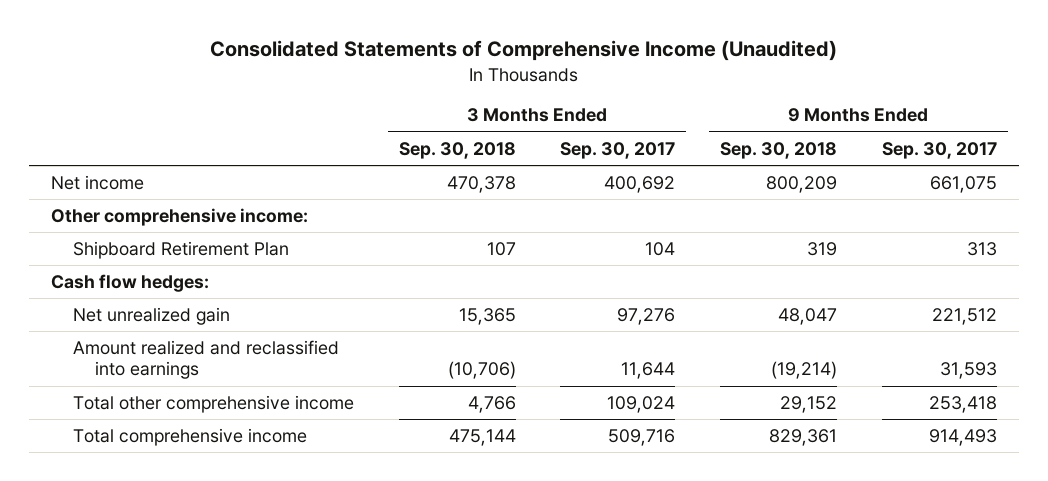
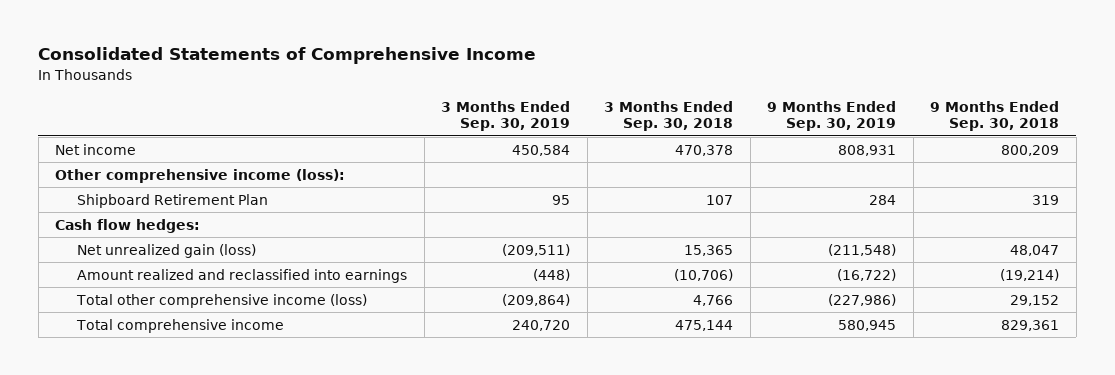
[209,40,837,62] Consolidated Statements of Comprehensive Income (Unaudited) -> [38,47,537,65] Consolidated Statements of Comprehensive Income
[560,141,676,159] Sep. 30, 2017 -> none
[881,141,997,159] Sep. 30, 2017 -> none
none -> [441,100,571,132] 3 Months Ended Sep. 30, 2019
none -> [767,100,897,132] 9 Months Ended Sep. 30, 2019
[51,208,309,227] Other comprehensive income: -> [55,168,346,183] Other comprehensive income (loss):
[73,307,231,326] Net unrealized gain -> [77,243,257,258] Net unrealized gain (loss)
[73,395,355,414] Total other comprehensive income -> [76,293,368,308] Total other comprehensive income (loss)

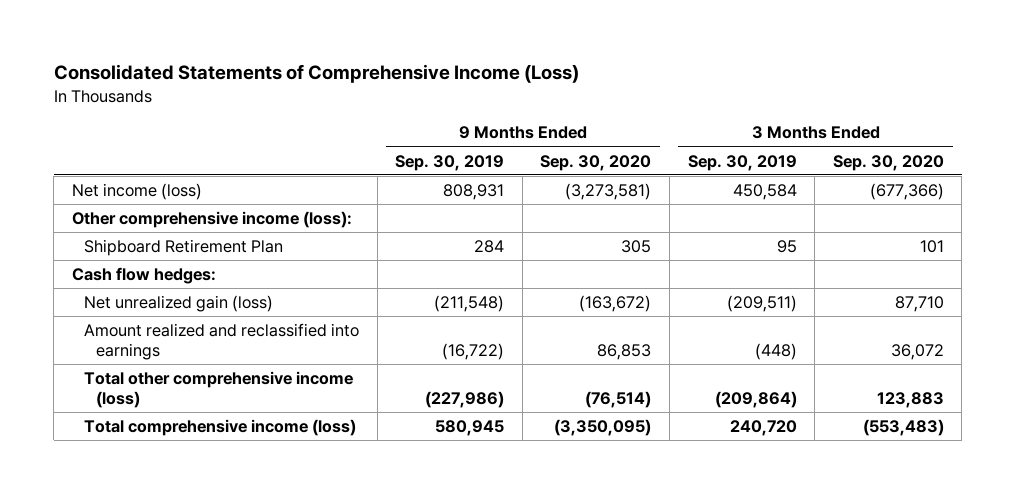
[38,47,537,65] Consolidated Statements of Comprehensive Income -> [53,64,579,84] Consolidated Statements of Comprehensive Income (Loss)
[604,100,734,132] 3 Months Ended Sep. 30, 2018 -> none
[930,100,1060,132] 9 Months Ended Sep. 30, 2018 -> none
none -> [540,154,652,171] Sep. 30, 2020
none -> [832,154,944,171] Sep. 30, 2020
[55,143,137,155] Net income -> [71,183,202,201] Net income (loss)
[76,318,285,333] Total comprehensive income -> [83,419,356,437] Total comprehensive income (loss)

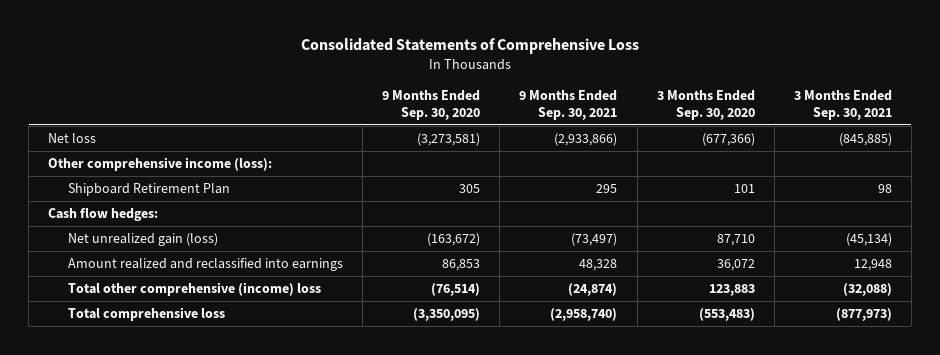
[53,64,579,84] Consolidated Statements of Comprehensive Income (Loss) -> [300,38,639,55] Consolidated Statements of Comprehensive Loss
[395,154,505,171] Sep. 30, 2019 -> none
[687,154,797,171] Sep. 30, 2019 -> none
none -> [519,90,618,121] 9 Months Ended Sep. 30, 2021
none -> [793,90,892,121] 3 Months Ended Sep. 30, 2021
[71,183,202,201] Net income (loss) -> [48,133,97,144] Net loss
[83,371,353,409] Total other comprehensive income (loss) -> [68,282,322,297] Total other comprehensive (income) loss
[83,419,356,437] Total comprehensive income (loss) -> [68,307,226,322] Total comprehensive loss

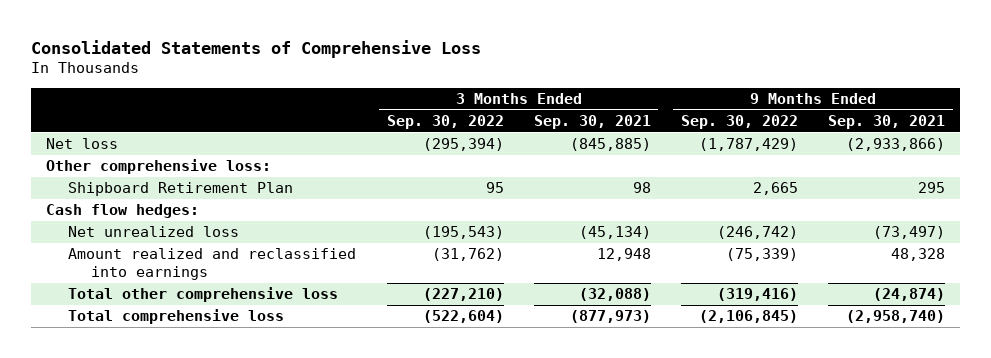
[382,90,481,121] 9 Months Ended Sep. 30, 2020 -> none
[656,90,755,121] 3 Months Ended Sep. 30, 2020 -> none
none -> [386,115,504,130] Sep. 30, 2022
none -> [681,115,799,130] Sep. 30, 2022
[48,157,273,172] Other comprehensive income (loss): -> [45,159,271,175] Other comprehensive loss:
[68,233,219,247] Net unrealized gain (loss) -> [68,226,240,238] Net unrealized loss
[68,282,322,297] Total other comprehensive (income) loss -> [68,287,339,303] Total other comprehensive loss

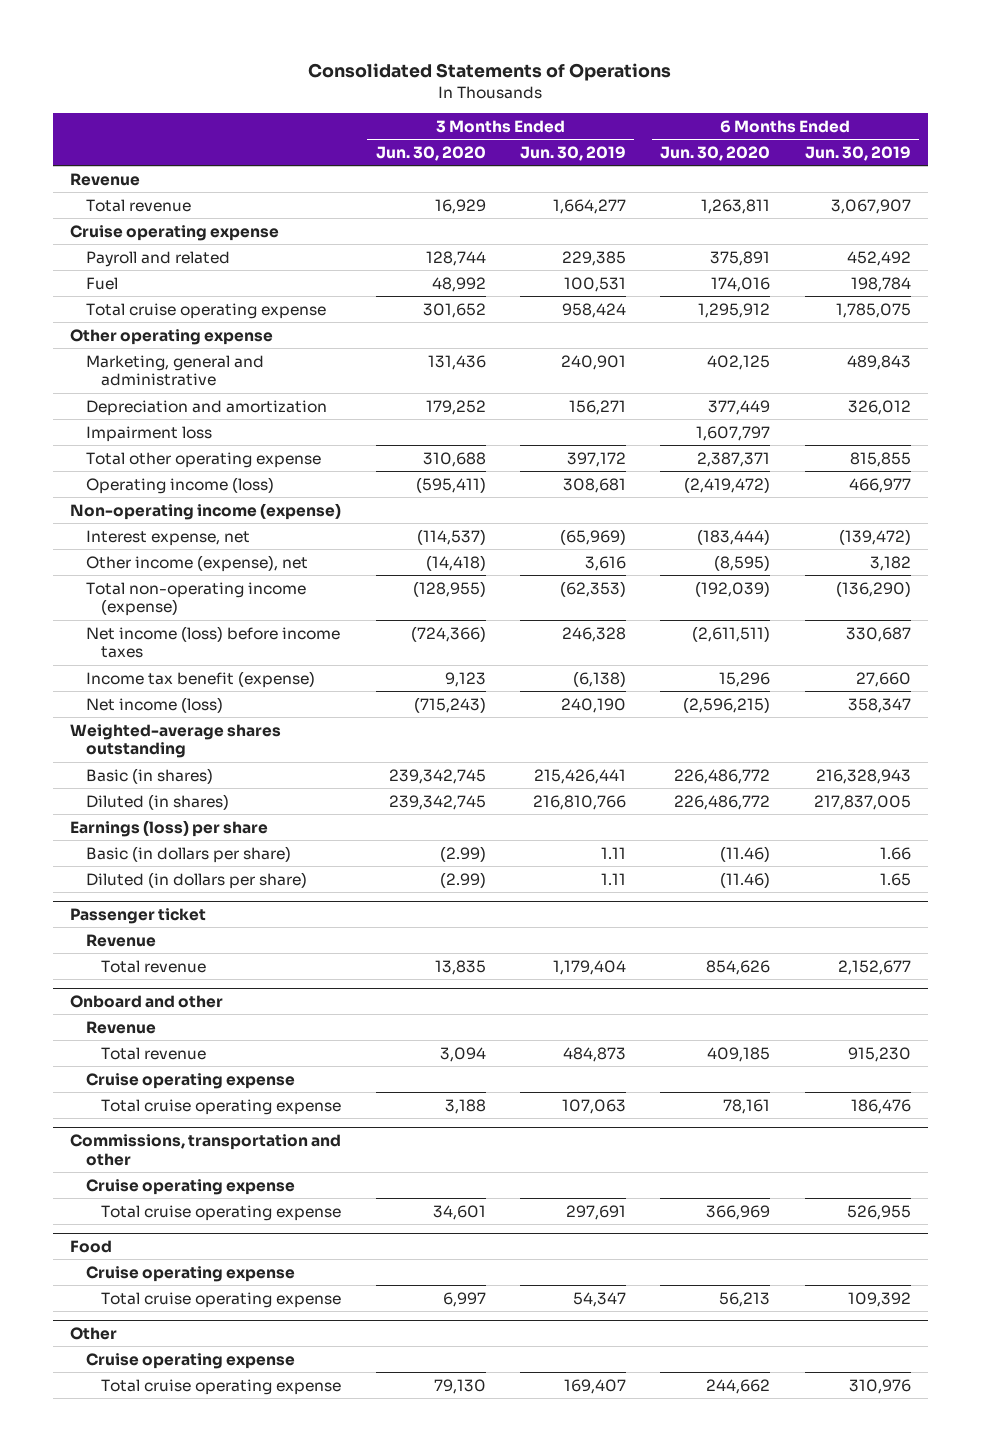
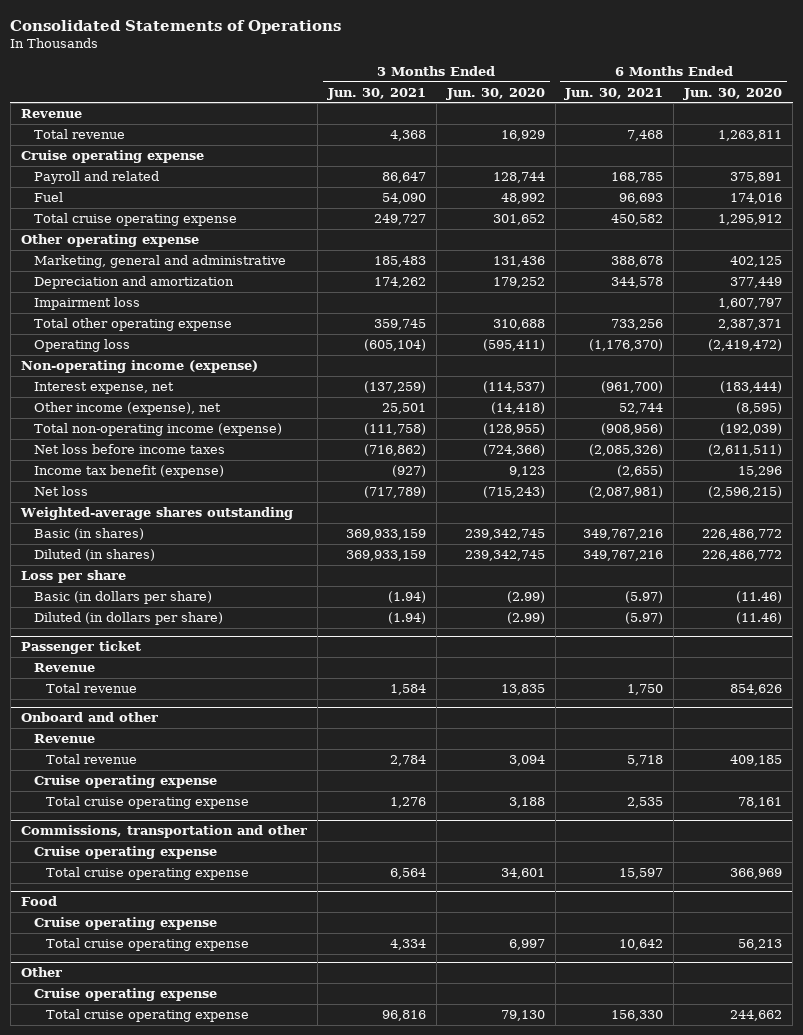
[519,145,626,161] Jun. 30, 2019 -> none
[804,145,911,161] Jun. 30, 2019 -> none
none -> [326,87,426,100] Jun. 30, 2021
none -> [564,87,664,100] Jun. 30, 2021
[85,476,274,494] Operating income (loss) -> [33,339,130,353] Operating loss
[85,625,340,659] Net income (loss) before income taxes -> [33,444,225,455] Net loss before income taxes
[85,696,223,713] Net income (loss) -> [33,486,88,497] Net loss
[70,819,269,837] Earnings (loss) per share -> [20,570,126,584] Loss per share

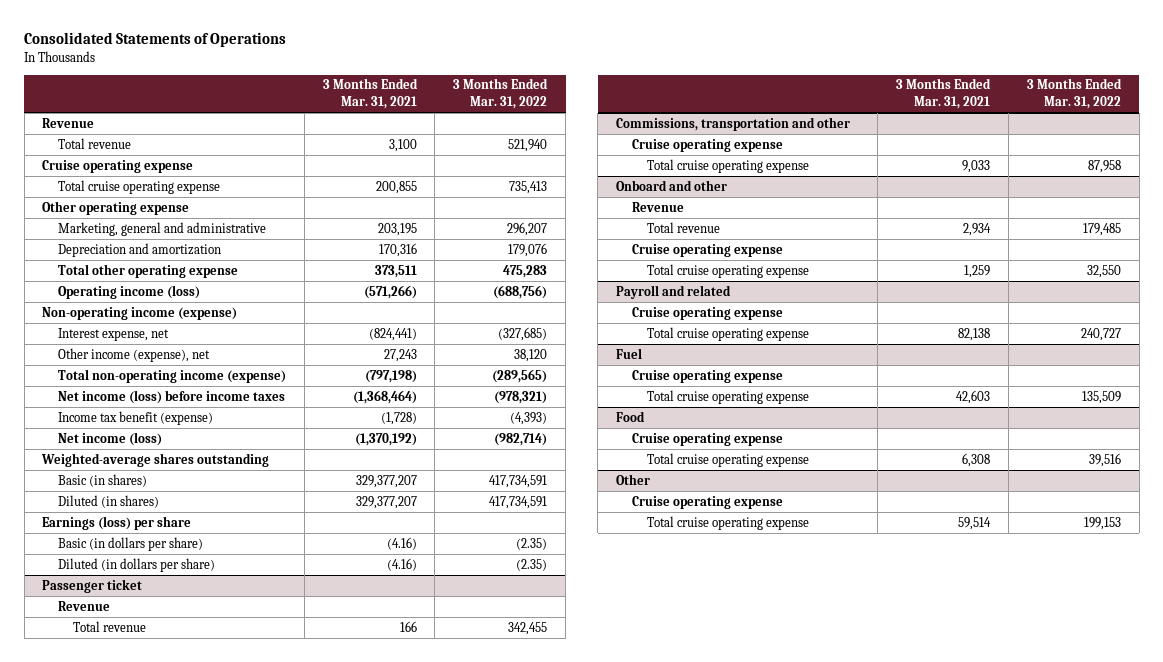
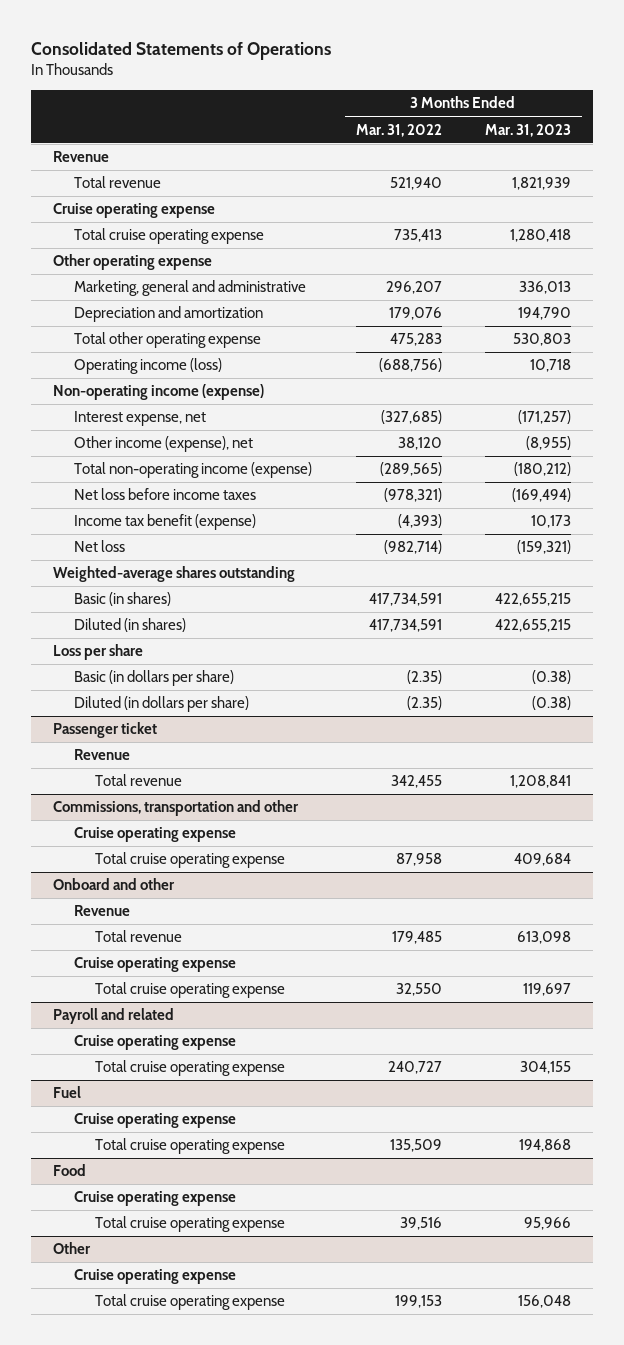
[322,78,418,110] 3 Months Ended Mar. 31, 2021 -> none
none -> [485,123,572,137] Mar. 31, 2023
[57,389,285,404] Net income (loss) before income taxes -> [73,488,256,501] Net loss before income taxes
[57,431,162,446] Net income (loss) -> [73,540,125,553] Net loss
[42,515,192,530] Earnings (loss) per share -> [53,644,144,661] Loss per share

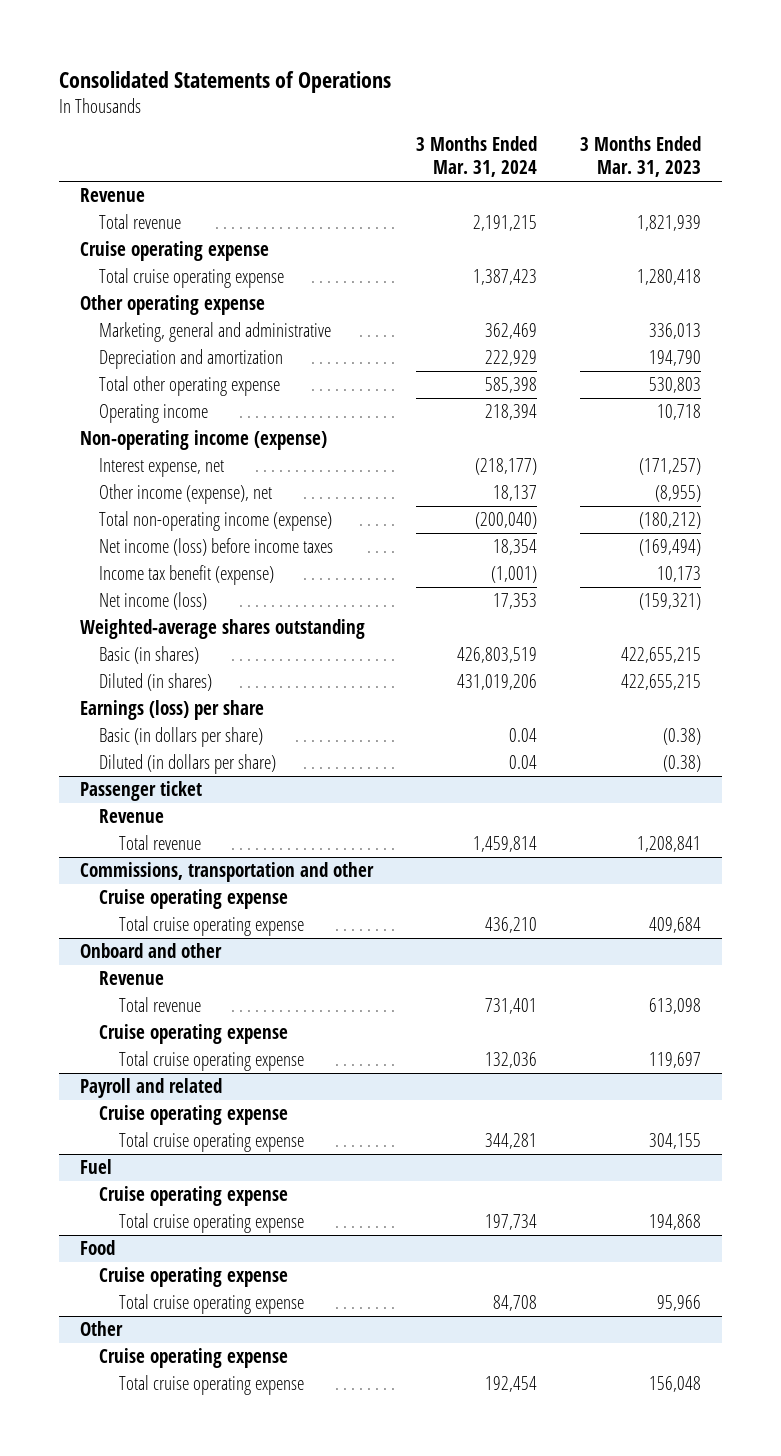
[355,123,442,137] Mar. 31, 2022 -> none
none -> [416,136,538,178] 3 Months Ended Mar. 31, 2024
[73,358,222,375] Operating income (loss) -> [99,404,209,424] Operating income
[73,488,256,501] Net loss before income taxes -> [99,538,334,557] Net income (loss) before income taxes
[73,540,125,553] Net loss -> [99,592,208,611] Net income (loss)
[53,644,144,661] Loss per share -> [80,700,265,721] Earnings (loss) per share

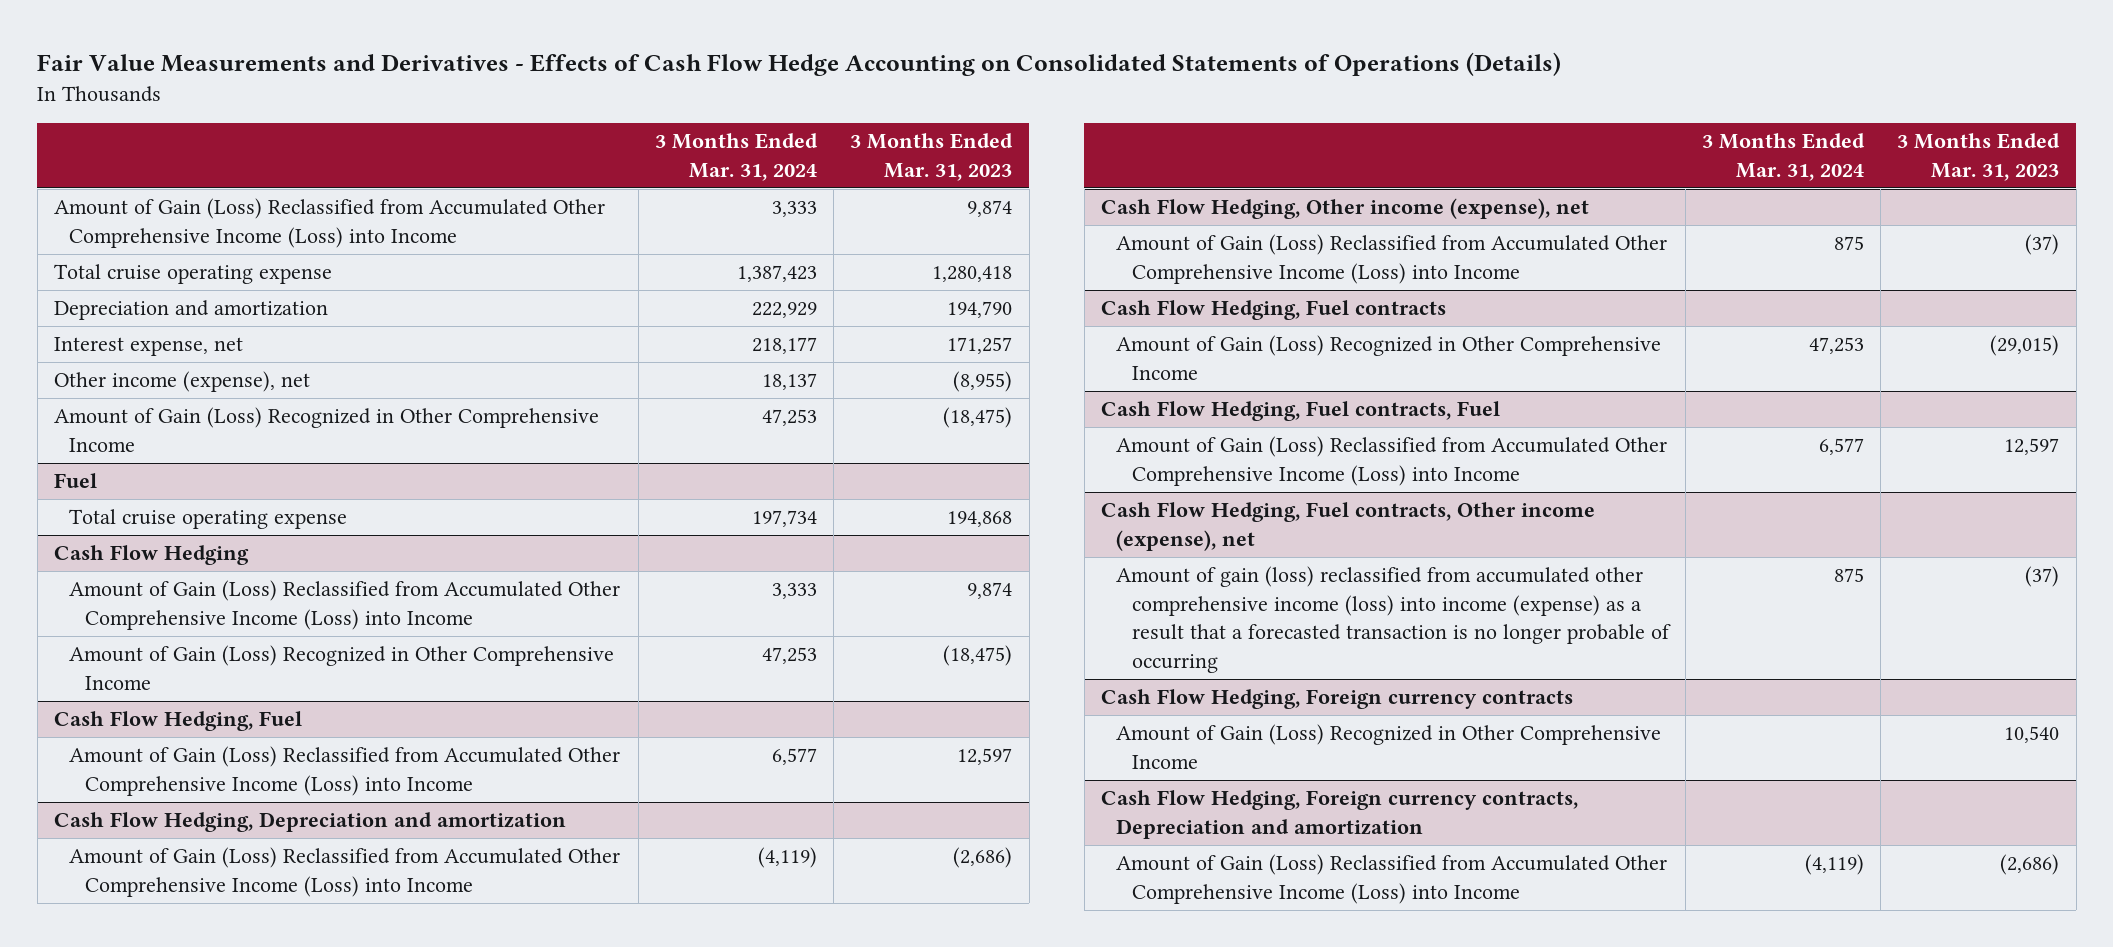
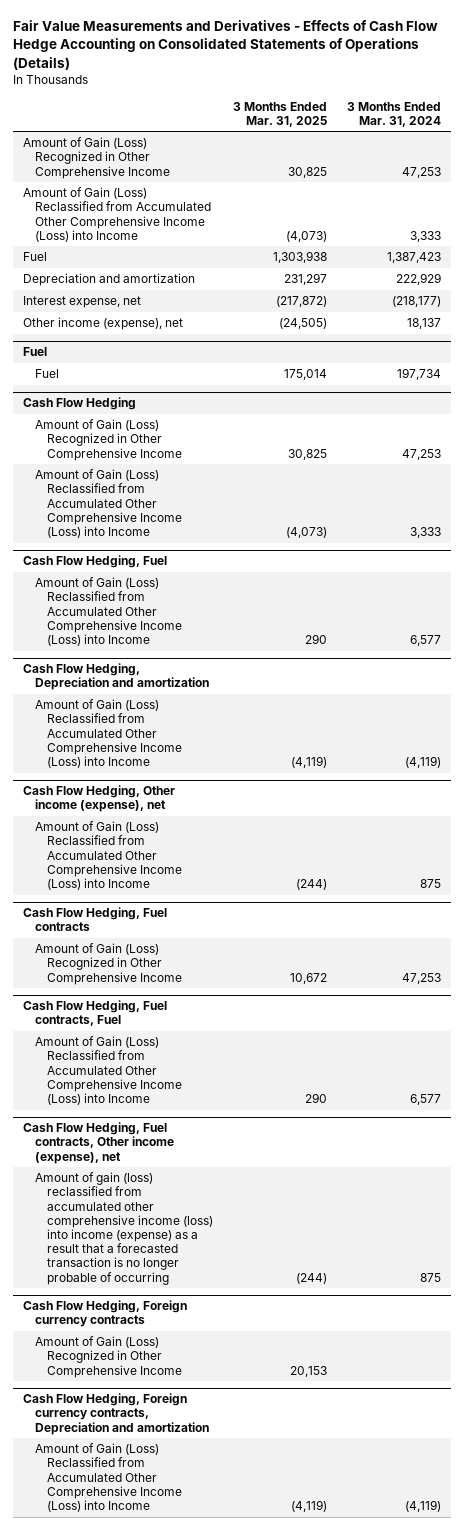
[850,133,1014,181] 3 Months Ended Mar. 31, 2023 -> none
none -> [233,101,328,127] 3 Months Ended Mar. 31, 2025
[53,407,599,452] Amount of Gain (Loss) Recognized in Other Comprehensive Income -> [23,137,171,179] Amount of Gain (Loss) Recognized in Other Comprehensive Income
[53,264,332,285] Total cruise operating expense -> [23,252,48,262] Fuel
[752,337,818,355] 218,177 -> [392,296,442,308] (218,177)
[69,509,348,530] Total cruise operating expense -> [35,369,60,379] Fuel
[69,580,621,630] Amount of Gain (Loss) Reclassified from Accumulated Other Comprehensive Income (Loss) into Income -> [35,469,183,538] Amount of Gain (Loss) Reclassified from Accumulated Other Comprehensive Income (Loss) into Income

